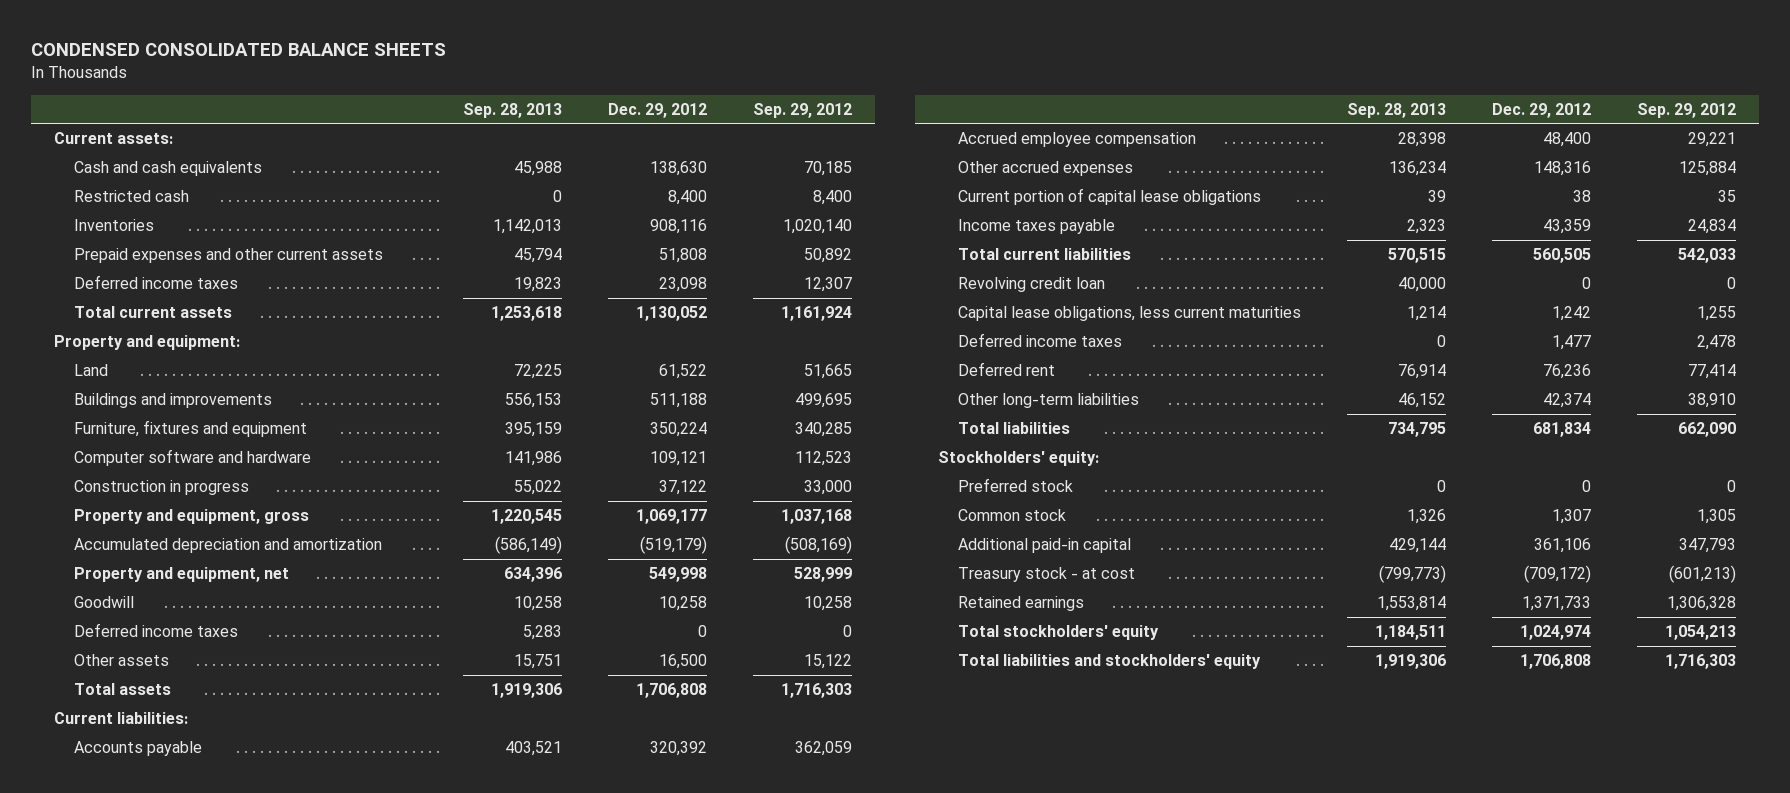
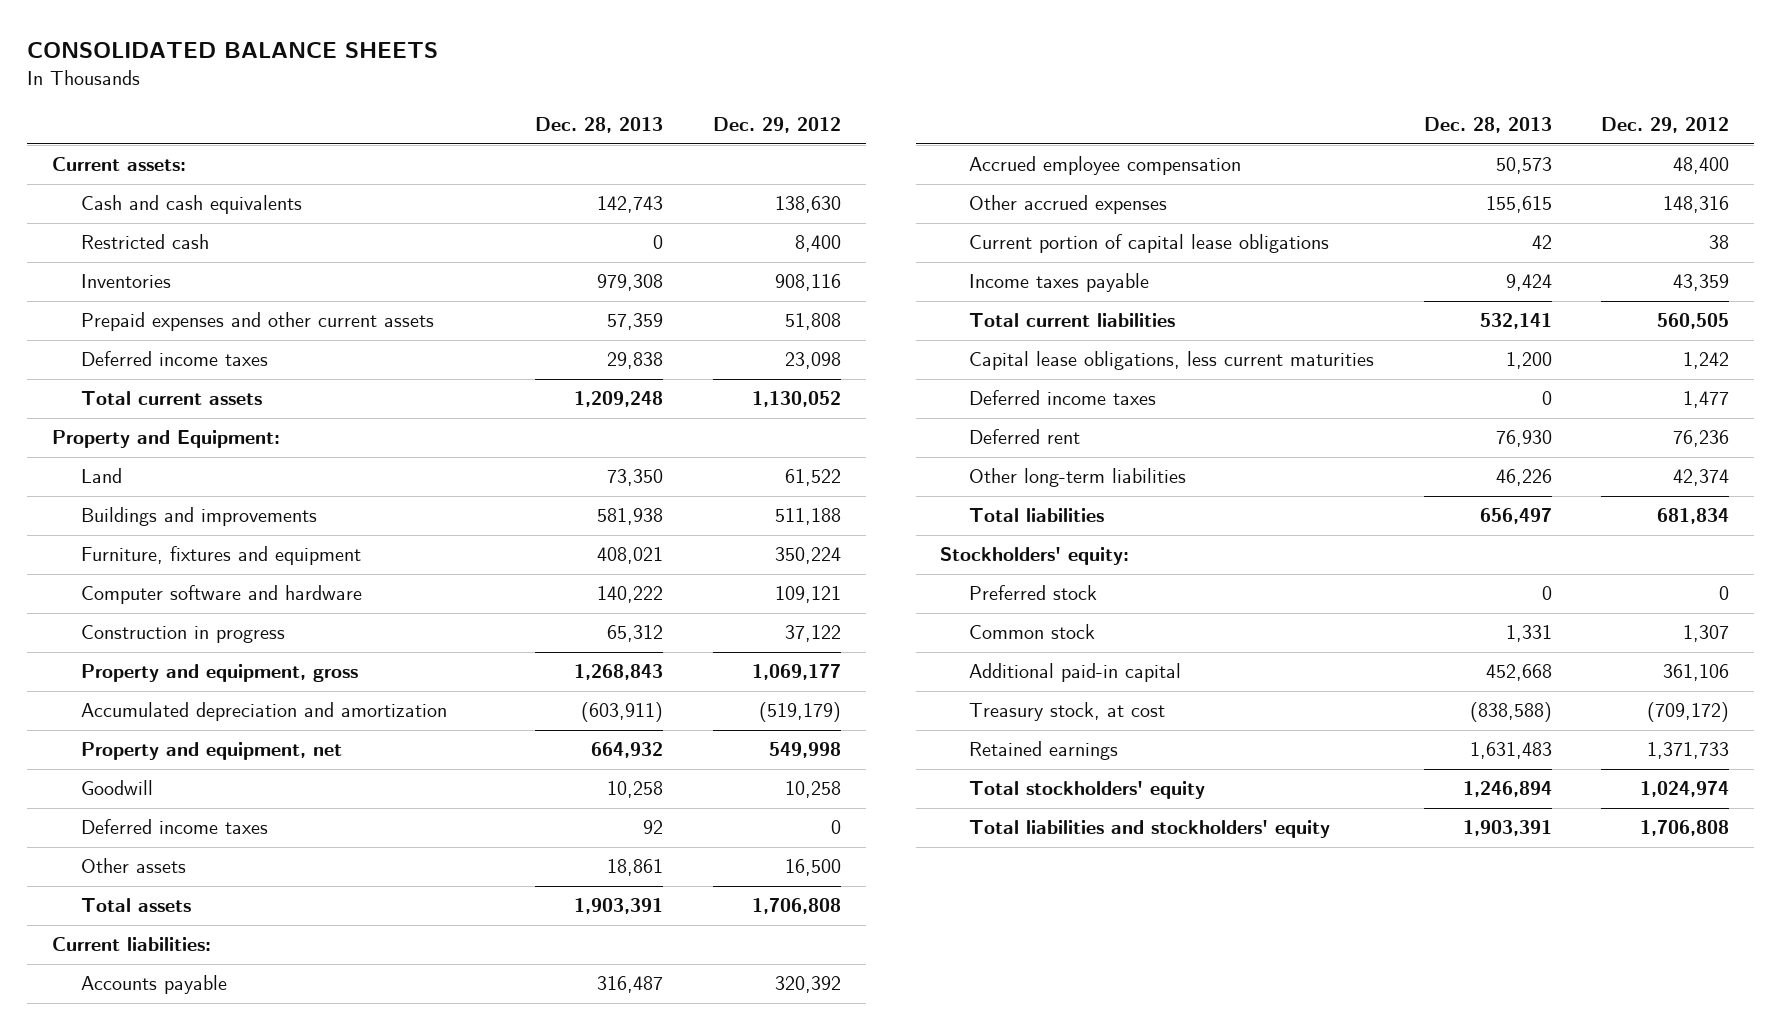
[31,43,447,57] CONDENSED CONSOLIDATED BALANCE SHEETS -> [27,42,439,59] CONSOLIDATED BALANCE SHEETS
[462,102,562,118] Sep. 28, 2013 -> none
[752,102,852,118] Sep. 29, 2012 -> none
none -> [535,117,664,134] Dec. 28, 2013
[54,335,241,351] Property and equipment: -> [52,430,281,449] Property and Equipment:
[958,277,1106,293] Revolving credit loan -> none
[958,567,1136,583] Treasury stock - at cost -> [968,702,1165,722] Treasury stock, at cost

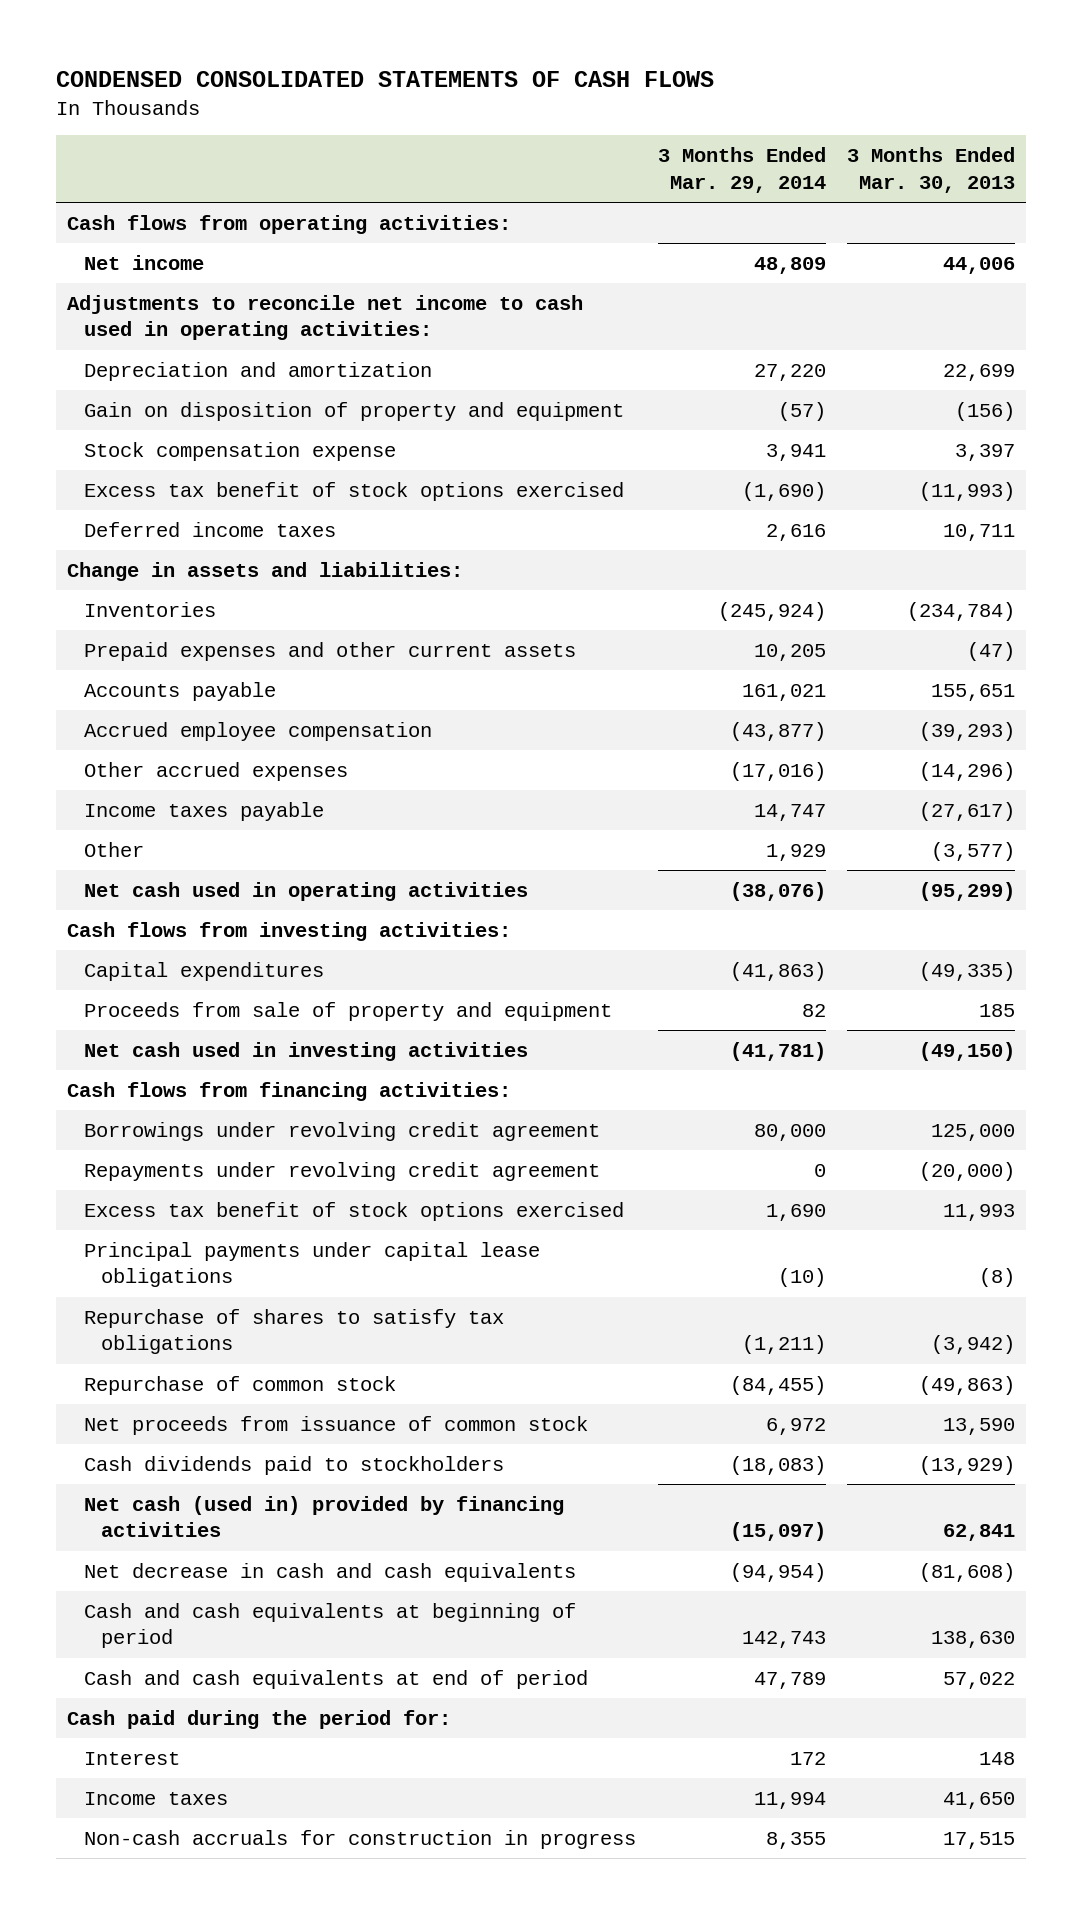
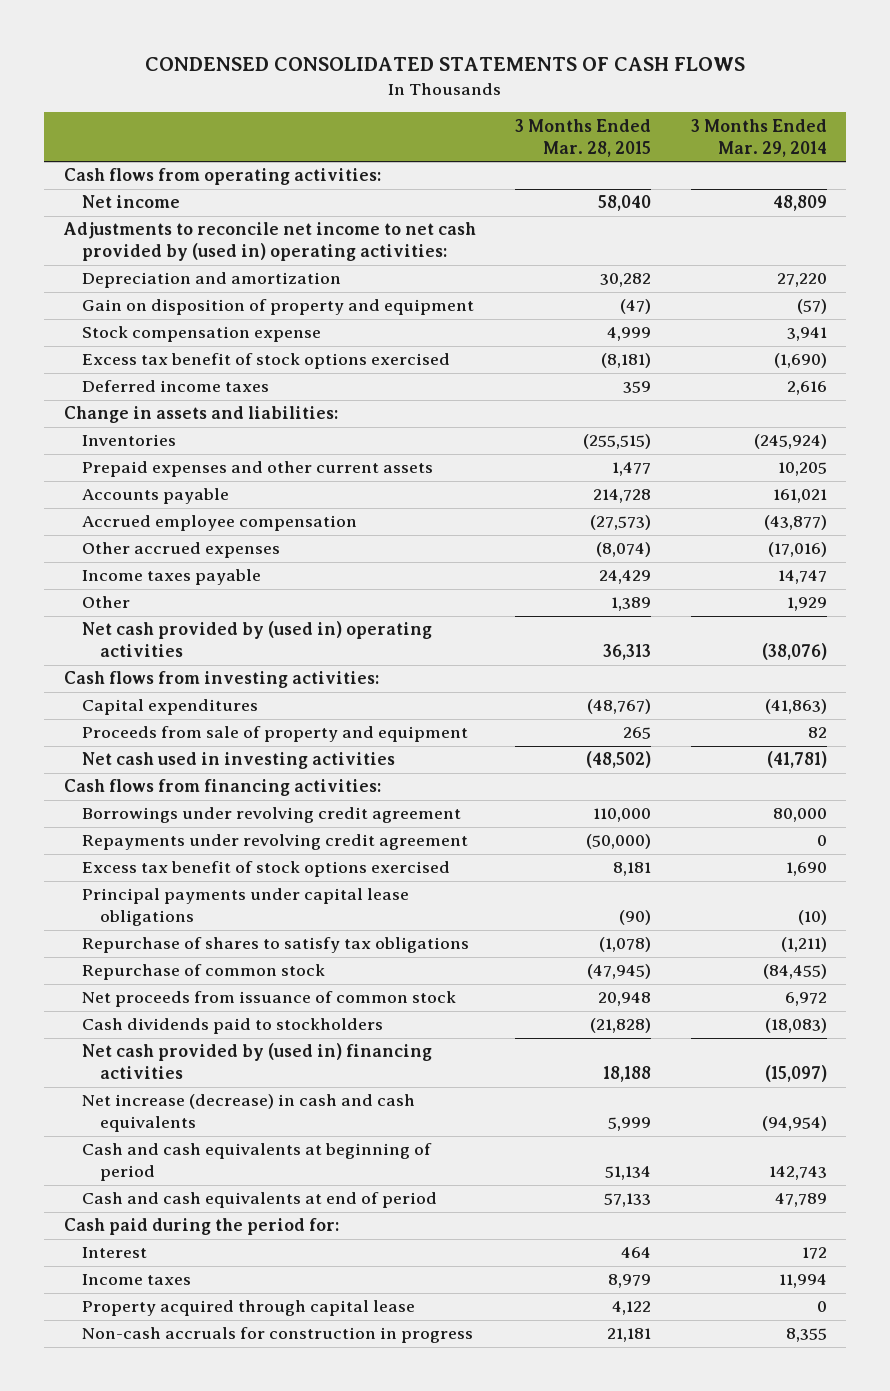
[847,147,1016,193] 3 Months Ended Mar. 30, 2013 -> none
none -> [515,118,652,157] 3 Months Ended Mar. 28, 2015
[66,294,583,341] Adjustments to reconcile net income to cash used in operating activities: -> [62,222,476,262] Adjustments to reconcile net income to net cash provided by (used in) operating activities:
[83,881,528,901] Net cash used in operating activities -> [81,621,432,658] Net cash provided by (used in) operating activities
[83,1495,564,1538] Net cash (used in) provided by financing activities -> [81,1043,432,1080] Net cash provided by (used in) financing activities
[83,1562,576,1582] Net decrease in cash and cash equivalents -> [81,1094,415,1133] Net increase (decrease) in cash and cash equivalents
none -> [81,1300,415,1317] Property acquired through capital lease

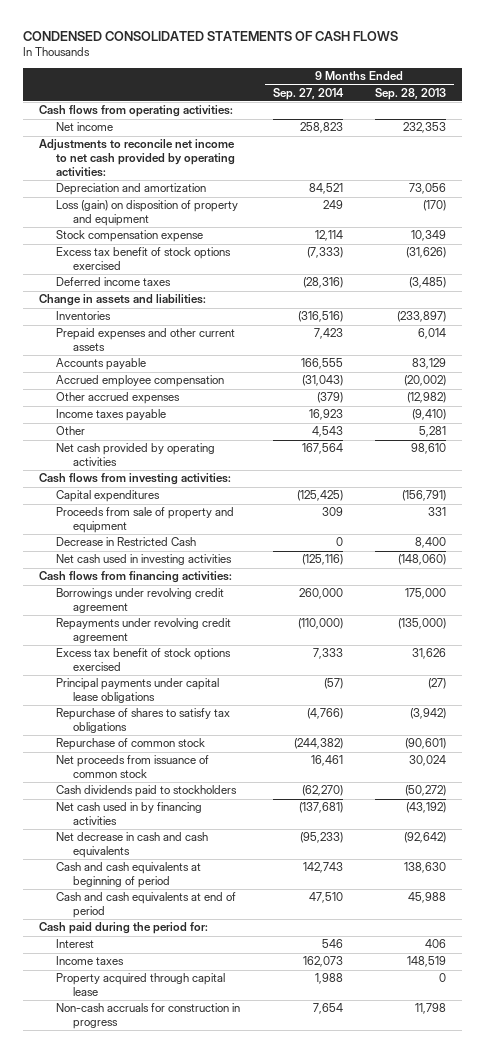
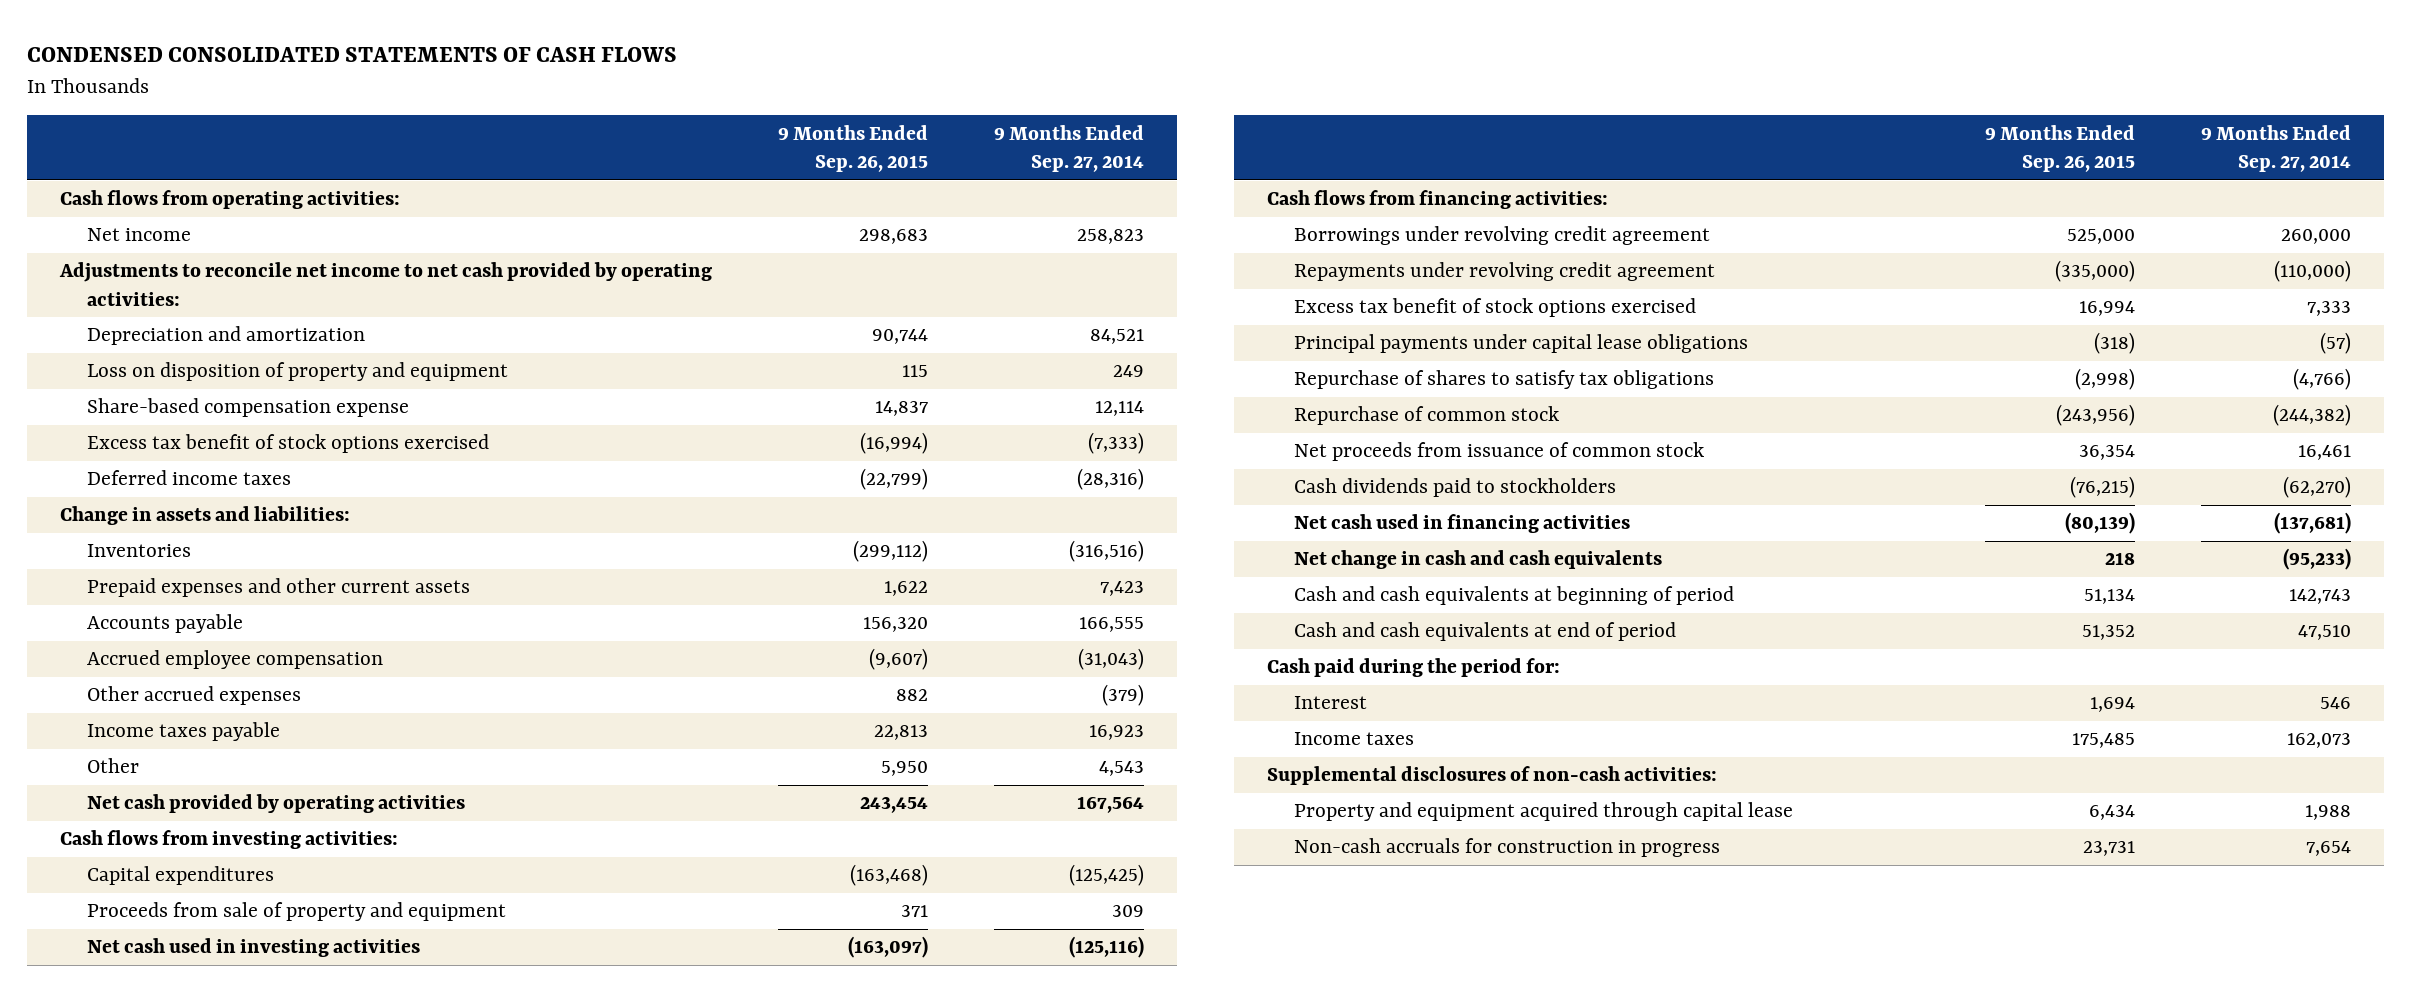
[375,87,447,100] Sep. 28, 2013 -> none
none -> [778,124,929,173] 9 Months Ended Sep. 26, 2015
[56,200,239,227] Loss (gain) on disposition of property and equipment -> [87,362,509,382] Loss on disposition of property and equipment
[56,230,204,243] Stock compensation expense -> [87,398,410,418] Share-based compensation expense
[56,537,197,547] Decrease in Restricted Cash -> none
[56,802,203,826] Net cash used in by financing activities -> [1294,514,1631,534] Net cash used in financing activities
[56,832,209,859] Net decrease in cash and cash equivalents -> [1294,550,1663,570] Net change in cash and cash equivalents
none -> [1266,766,1717,786] Supplemental disclosures of non-cash activities:
[56,973,226,997] Property acquired through capital lease -> [1294,802,1794,822] Property and equipment acquired through capital lease

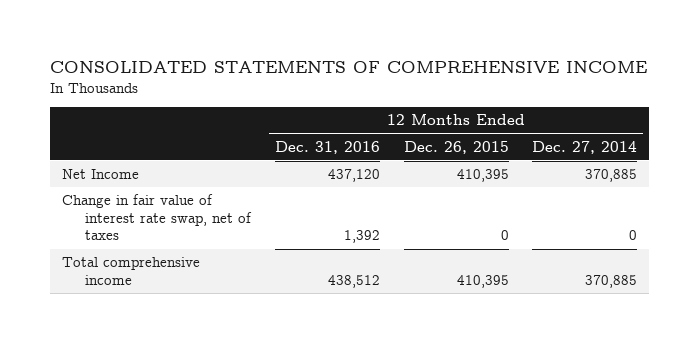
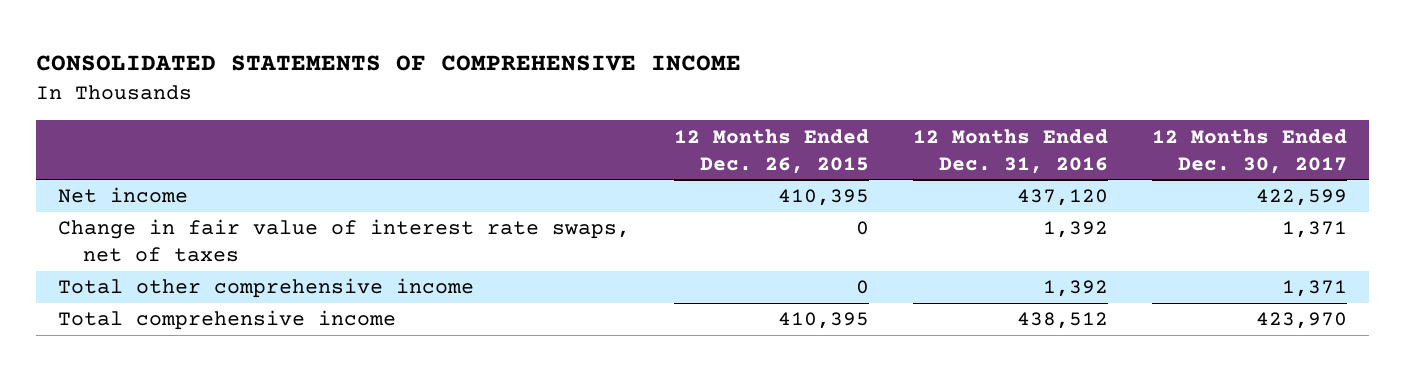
[532,140,638,154] Dec. 27, 2014 -> none
none -> [1151,128,1347,174] 12 Months Ended Dec. 30, 2017
[62,169,140,180] Net Income -> [58,187,189,204] Net income
[62,194,253,241] Change in fair value of interest rate swap, net of taxes -> [58,219,631,263] Change in fair value of interest rate swaps, net of taxes
none -> [58,278,475,299] Total other comprehensive income

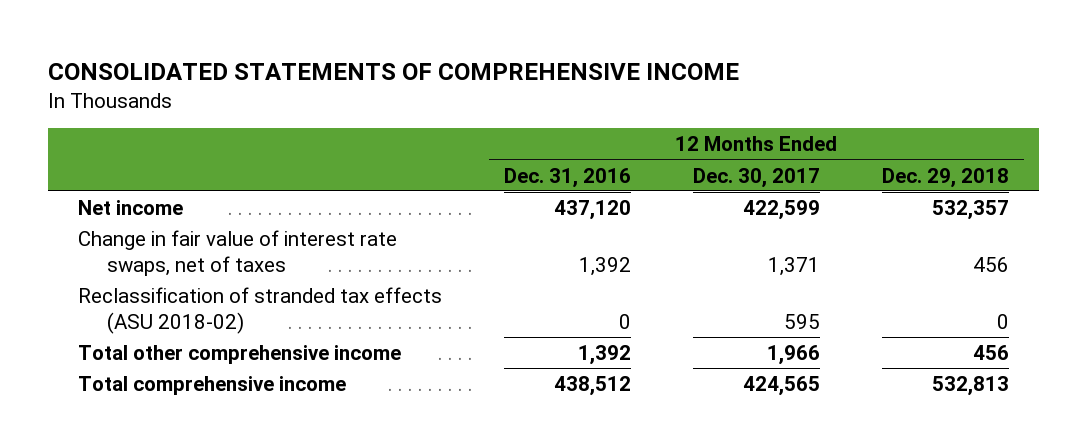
[674,128,870,174] 12 Months Ended Dec. 26, 2015 -> none
none -> [881,167,1009,188] Dec. 29, 2018
none -> [78,286,443,334] Reclassification of stranded tax effects (ASU 2018-02)
[1281,280,1347,298] 1,371 -> [766,344,820,365] 1,966
[1255,312,1347,330] 423,970 -> [742,375,820,396] 424,565

